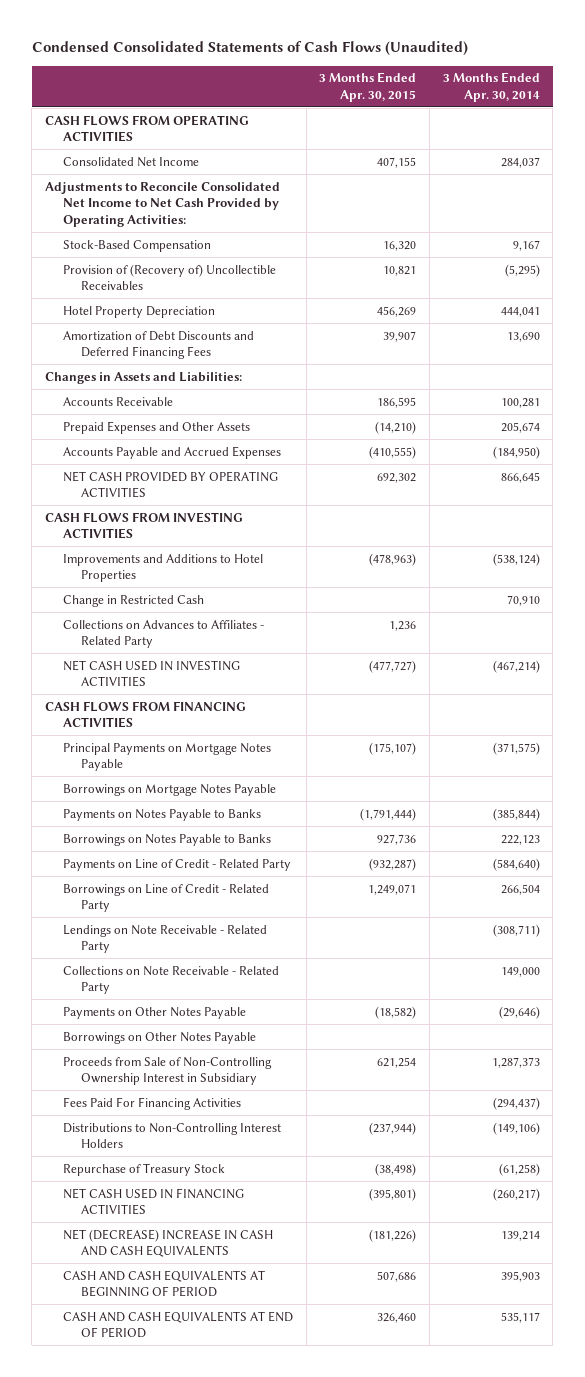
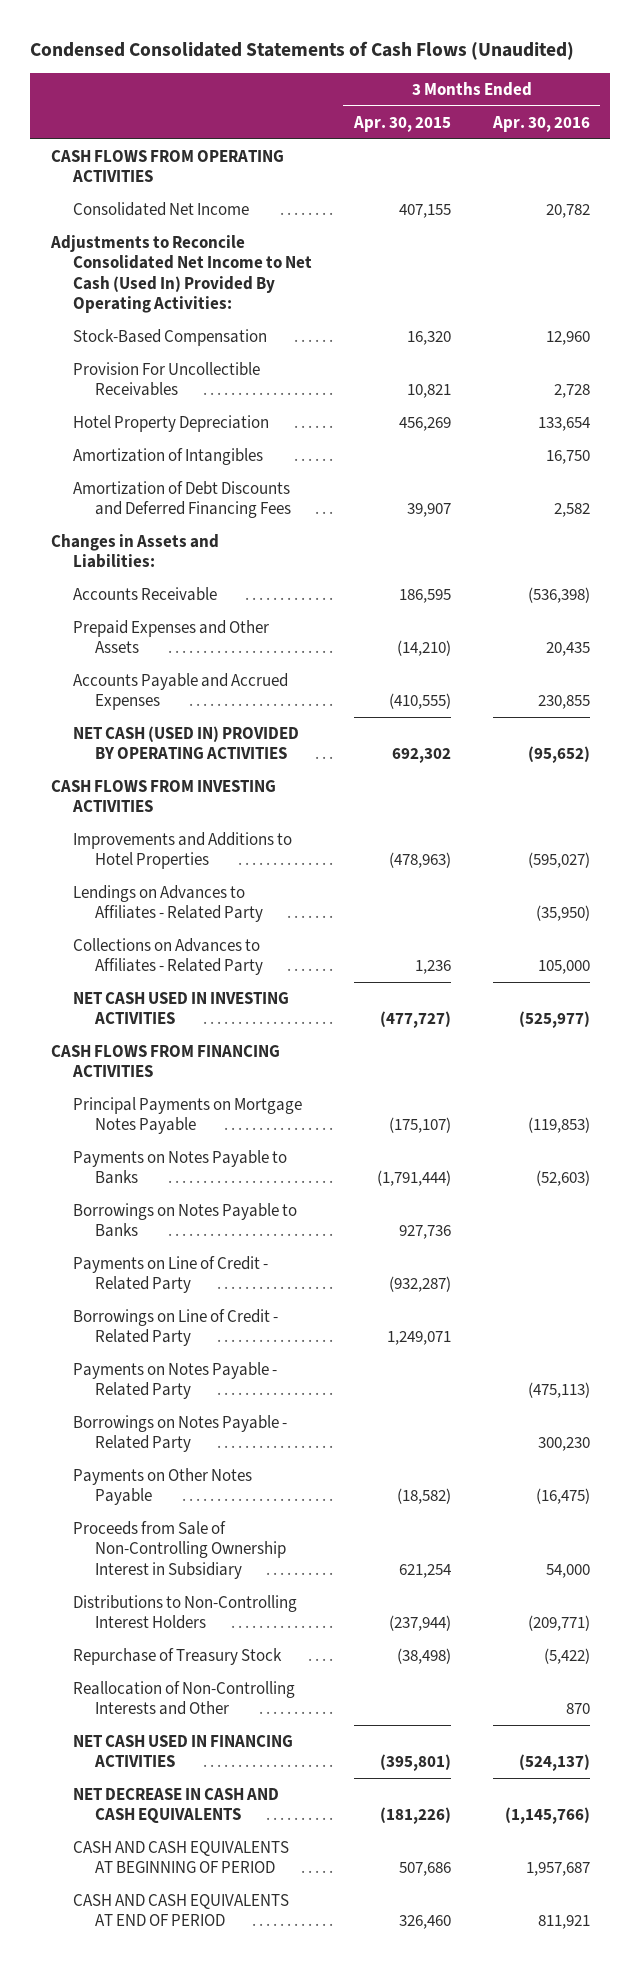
[442,72,540,102] 3 Months Ended Apr. 30, 2014 -> none
none -> [491,115,590,132] Apr. 30, 2016
[44,181,280,227] Adjustments to Reconcile Consolidated Net Income to Net Cash Provided by Operating Activities: -> [50,234,312,314] Adjustments to Reconcile Consolidated Net Income to Net Cash (Used In) Provided By Operating Activities:
[62,263,276,291] Provision of (Recovery of) Uncollectible Receivables -> [72,361,260,397] Provision For Uncollectible Receivables
none -> [72,447,263,465] Amortization of Intangibles
[62,470,278,499] NET CASH PROVIDED BY OPERATING ACTIVITIES -> [72,725,299,760] NET CASH (USED IN) PROVIDED BY OPERATING ACTIVITIES
[62,594,204,607] Change in Restricted Cash -> none
none -> [72,884,263,923] Lendings on Advances to Affiliates - Related Party
[62,783,276,796] Borrowings on Mortgage Notes Payable -> none
[62,924,267,954] Lendings on Note Receivable - Related Party -> none
[62,965,279,995] Collections on Note Receivable - Related Party -> none
none -> [72,1361,277,1400] Payments on Notes Payable - Related Party
none -> [72,1414,287,1453] Borrowings on Notes Payable - Related Party
[62,1031,256,1044] Borrowings on Other Notes Payable -> none
[62,1096,241,1110] Fees Paid For Financing Activities -> none
none -> [72,1680,295,1716] Reallocation of Non-Controlling Interests and Other
[62,1228,273,1258] NET (DECREASE) INCREASE IN CASH AND CASH EQUIVALENTS -> [72,1787,279,1825] NET DECREASE IN CASH AND CASH EQUIVALENTS

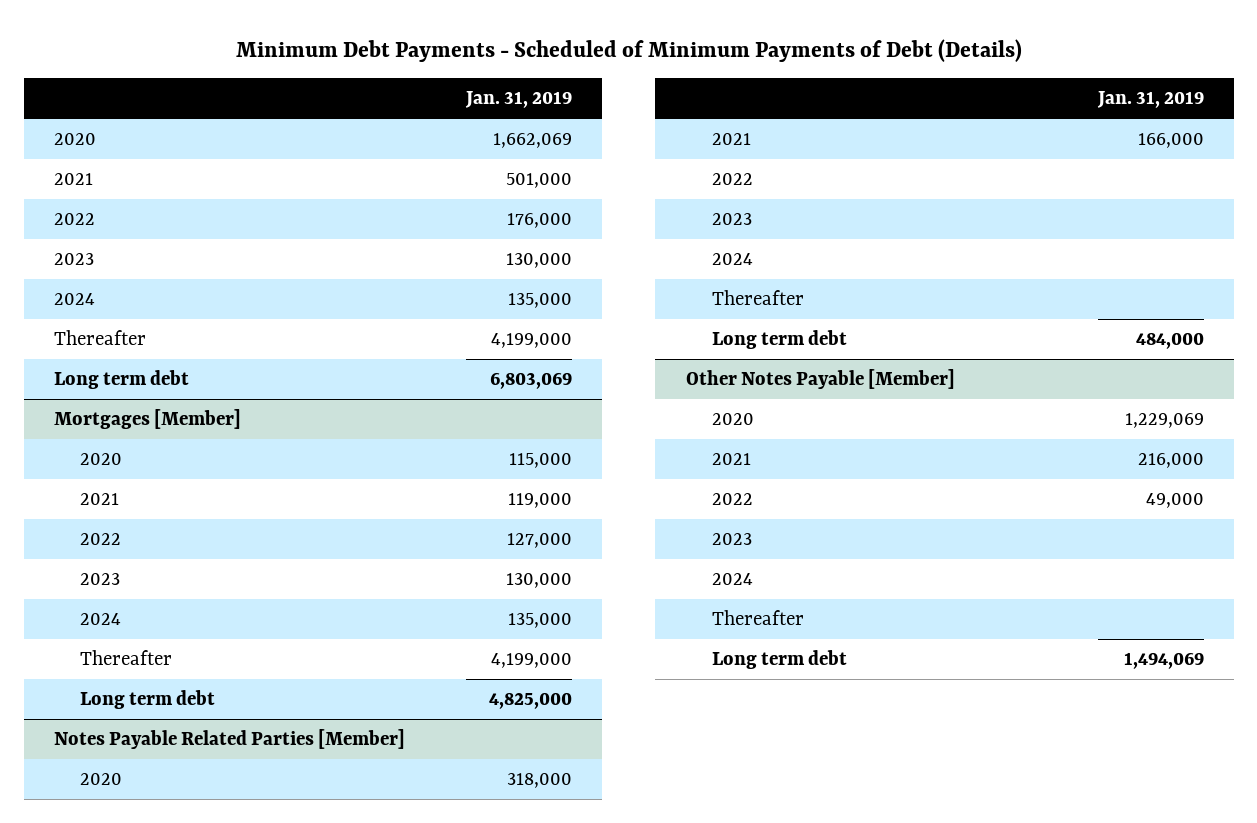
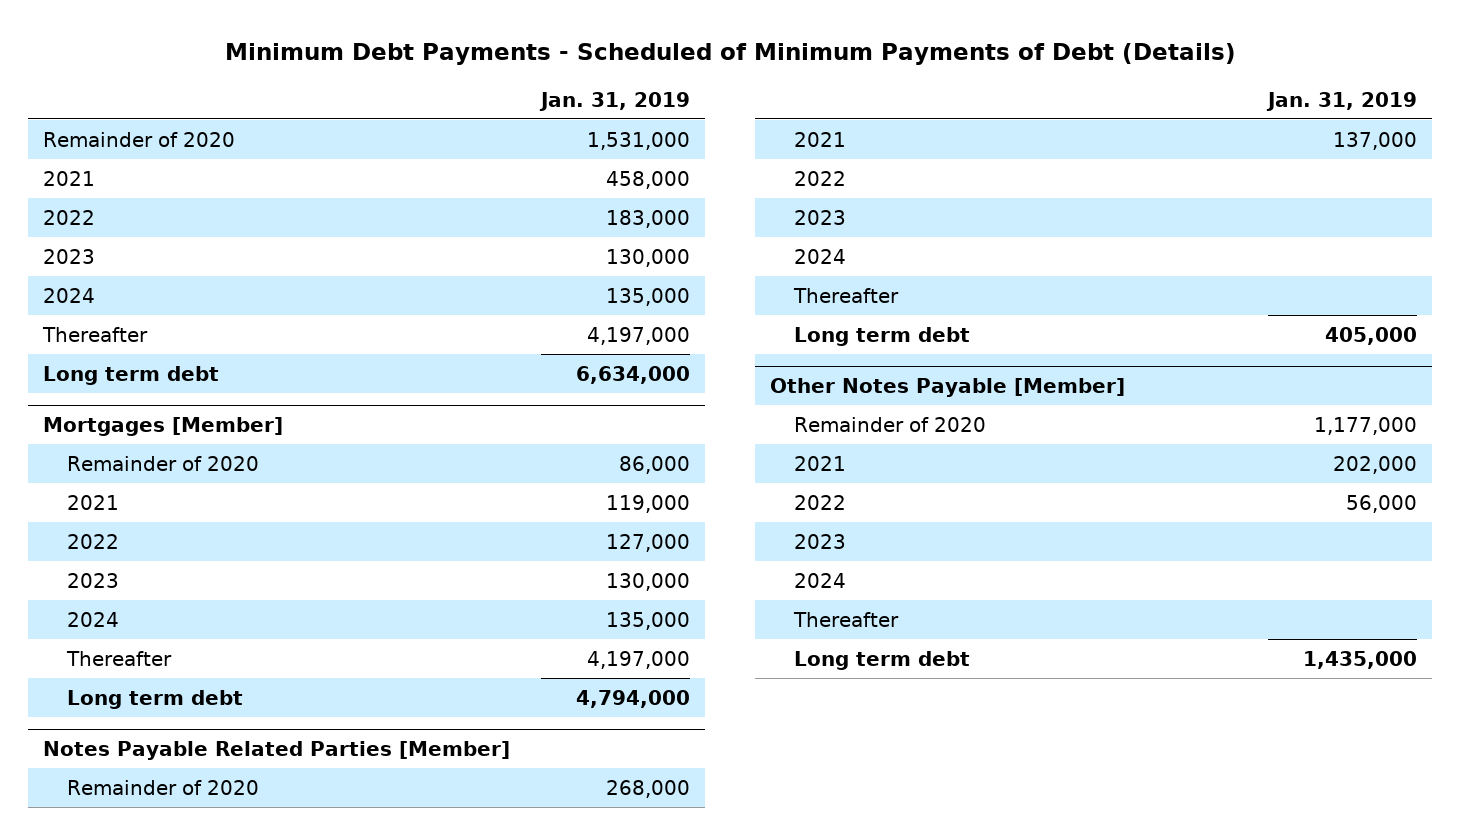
[53,133,96,146] 2020 -> [43,131,236,147] Remainder of 2020
[492,133,572,149] 1,662,069 -> [586,131,690,150] 1,531,000
[505,173,572,189] 501,000 -> [605,170,690,189] 458,000
[506,213,572,229] 176,000 -> [605,209,690,228] 183,000
[490,333,572,349] 4,199,000 -> [586,326,690,345] 4,197,000
[489,372,572,390] 6,803,069 -> [575,365,690,384] 6,634,000
[79,453,122,466] 2020 -> [66,455,259,471] Remainder of 2020
[508,453,572,469] 115,000 -> [618,455,690,474] 86,000
[490,653,572,669] 4,199,000 -> [586,650,690,669] 4,197,000
[488,692,572,710] 4,825,000 -> [575,689,690,708] 4,794,000
[79,773,122,786] 2020 -> [66,779,259,795] Remainder of 2020
[506,773,572,789] 318,000 -> [605,779,690,798] 268,000
[1137,133,1204,149] 166,000 -> [1332,131,1417,150] 137,000
[1135,332,1204,350] 484,000 -> [1324,326,1417,345] 405,000
[711,413,754,426] 2020 -> [793,416,986,432] Remainder of 2020
[1124,413,1204,429] 1,229,069 -> [1313,416,1417,435] 1,177,000
[1137,453,1204,469] 216,000 -> [1332,455,1417,474] 202,000
[1145,493,1204,509] 49,000 -> [1345,494,1417,513] 56,000
[1123,652,1204,670] 1,494,069 -> [1302,650,1417,669] 1,435,000

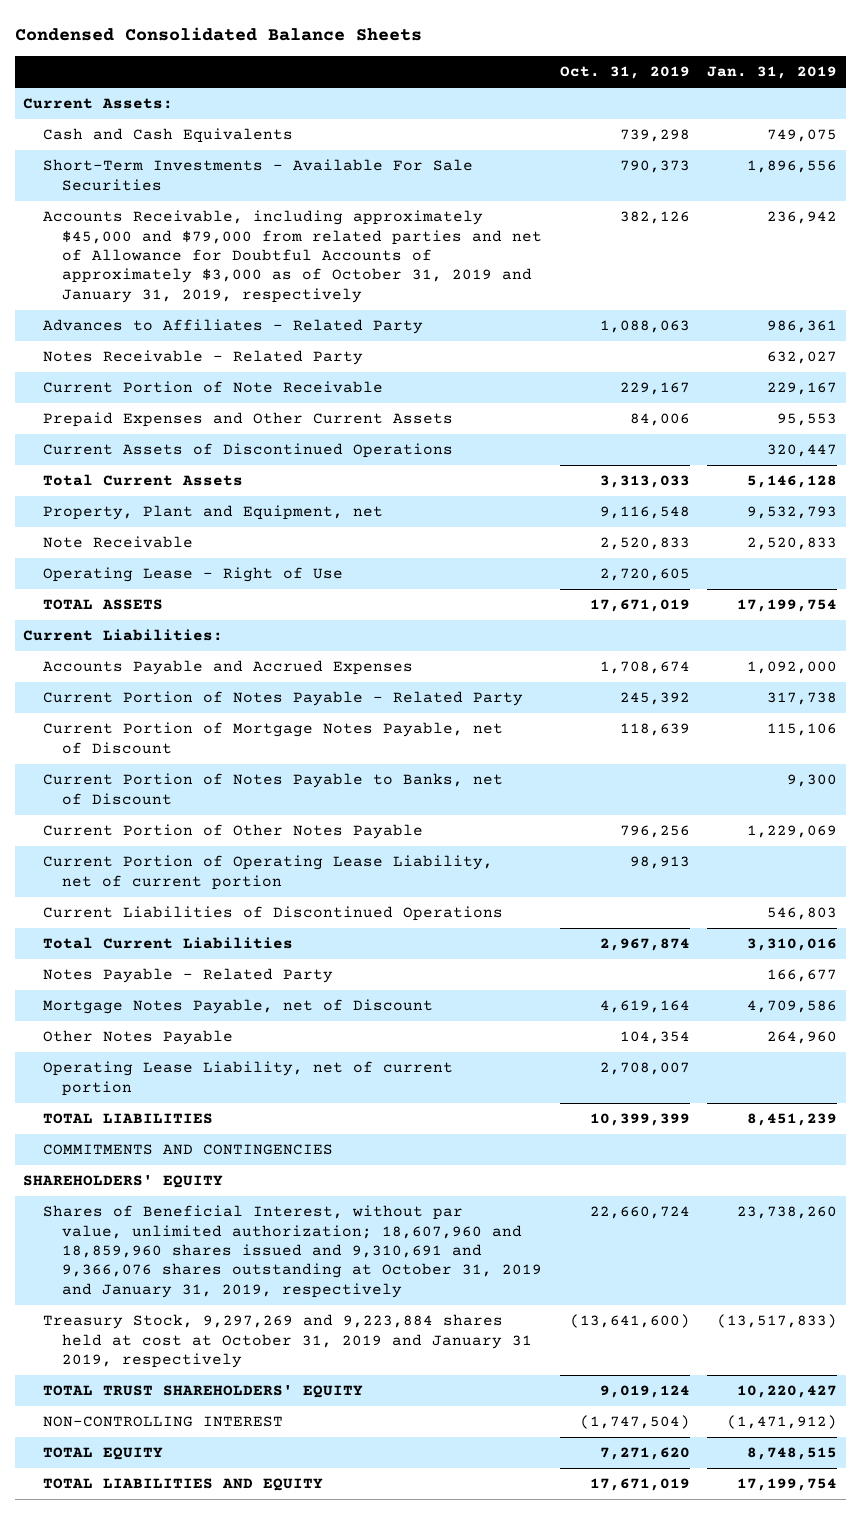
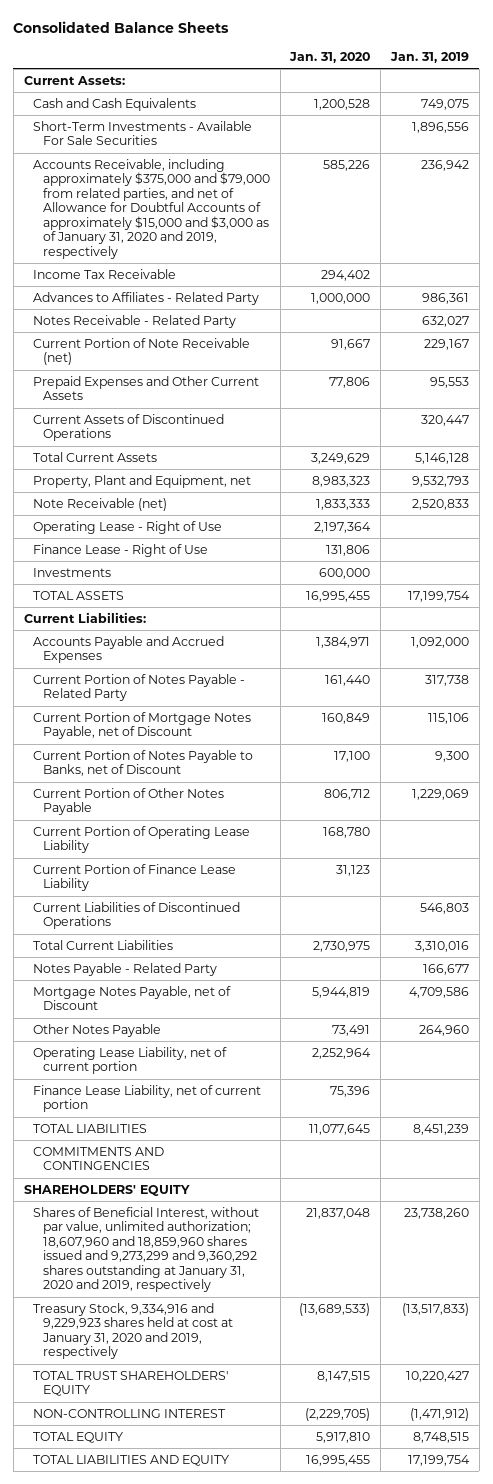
[14,26,422,41] Condensed Consolidated Balance Sheets -> [13,20,230,33] Consolidated Balance Sheets
[559,66,690,80] Oct. 31, 2019 -> none
none -> [289,51,371,63] Jan. 31, 2020
[42,210,543,303] Accounts Receivable, including approximately $45,000 and $79,000 from related parties and net of Allowance for Doubtful Accounts of approximately $3,000 as of October 31, 2019 and January 31, 2019, respectively -> [33,158,271,259] Accounts Receivable, including approximately $375,000 and $79,000 from related parties, and net of Allowance for Doubtful Accounts of approximately $15,000 and $3,000 as of January 31, 2020 and 2019, respectively
none -> [33,268,177,279] Income Tax Receivable
[42,381,383,394] Current Portion of Note Receivable -> [33,337,251,366] Current Portion of Note Receivable (net)
[42,536,193,549] Note Receivable -> [33,497,168,511] Note Receivable (net)
none -> [33,543,209,557] Finance Lease - Right of Use
none -> [33,567,112,577] Investments
[42,855,493,890] Current Portion of Operating Lease Liability, net of current portion -> [33,825,251,854] Current Portion of Operating Lease Liability
none -> [33,863,237,892] Current Portion of Finance Lease Liability
none -> [33,1084,262,1113] Finance Lease Liability, net of current portion
[42,1205,543,1298] Shares of Beneficial Interest, without par value, unlimited authorization; 18,607,960 and 18,859,960 shares issued and 9,310,691 and 9,366,076 shares outstanding at October 31, 2019 and January 31, 2019, respectively -> [33,1206,260,1293] Shares of Beneficial Interest, without par value, unlimited authorization; 18,607,960 and 18,859,960 shares issued and 9,273,299 and 9,360,292 shares outstanding at January 31, 2020 and 2019, respectively
[42,1314,533,1369] Treasury Stock, 9,297,269 and 9,223,884 shares held at cost at October 31, 2019 and January 31 2019, respectively -> [33,1302,234,1360] Treasury Stock, 9,334,916 and 9,229,923 shares held at cost at January 31, 2020 and 2019, respectively

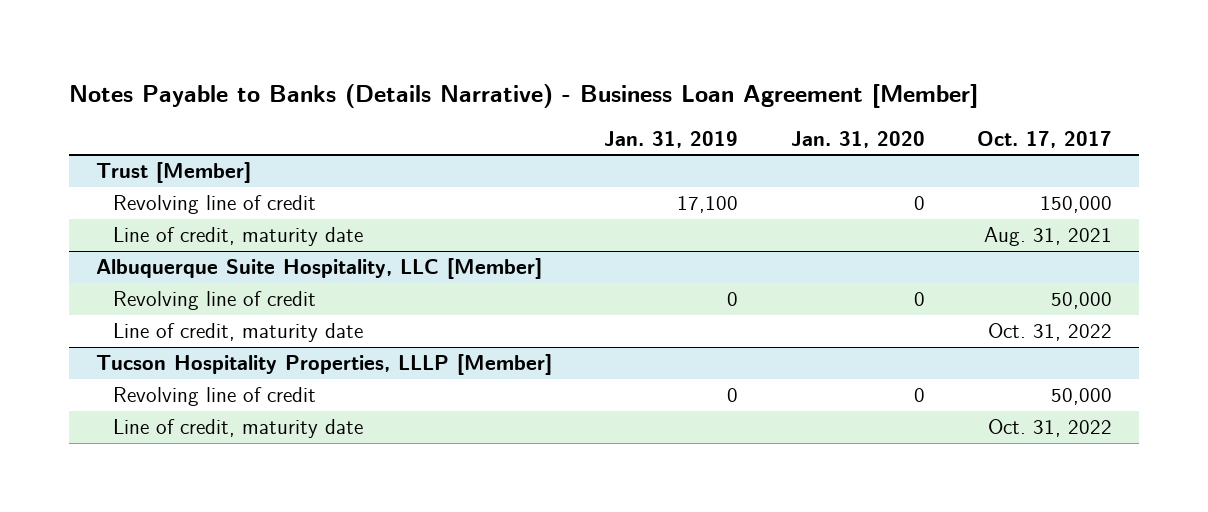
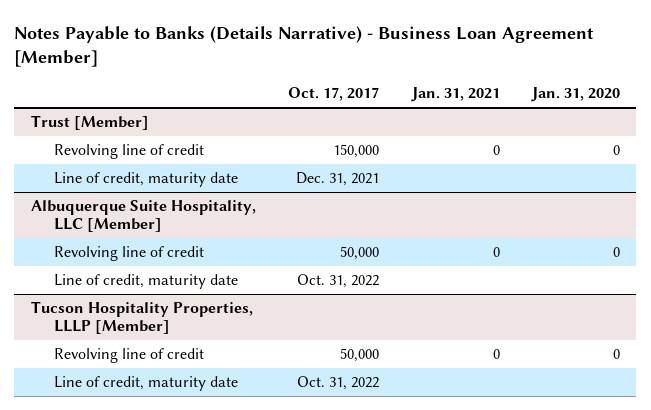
[604,131,739,149] Jan. 31, 2019 -> none
none -> [410,87,500,103] Jan. 31, 2021
[984,227,1113,247] Aug. 31, 2021 -> [296,172,380,187] Dec. 31, 2021

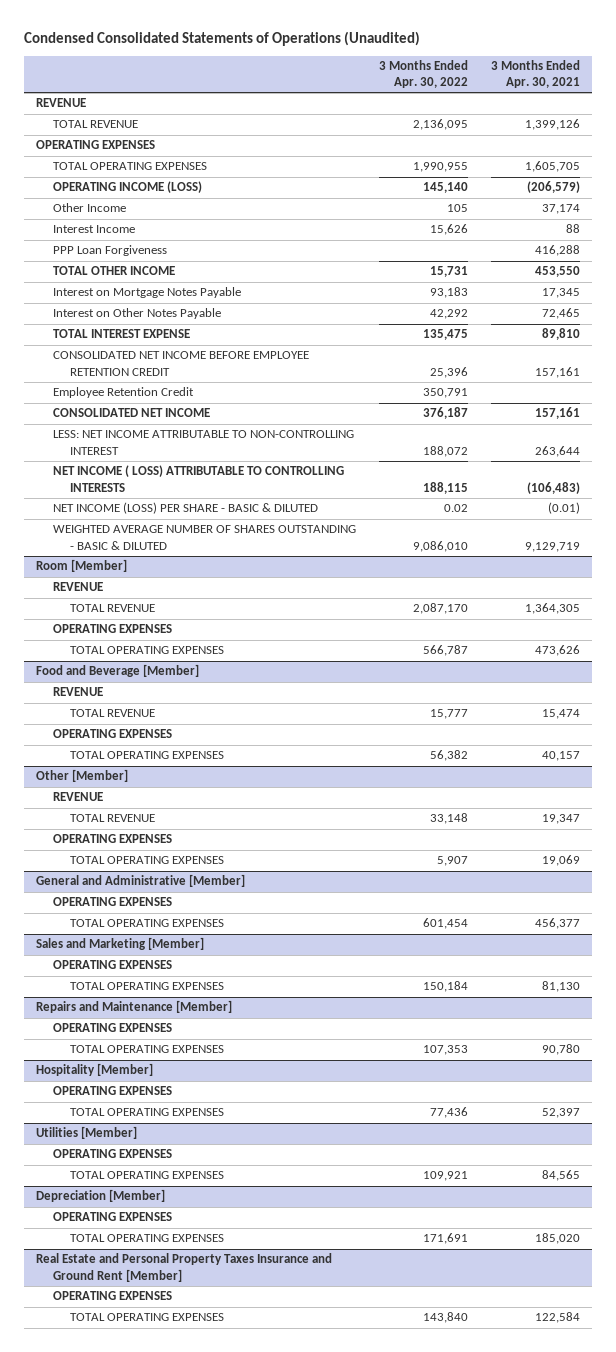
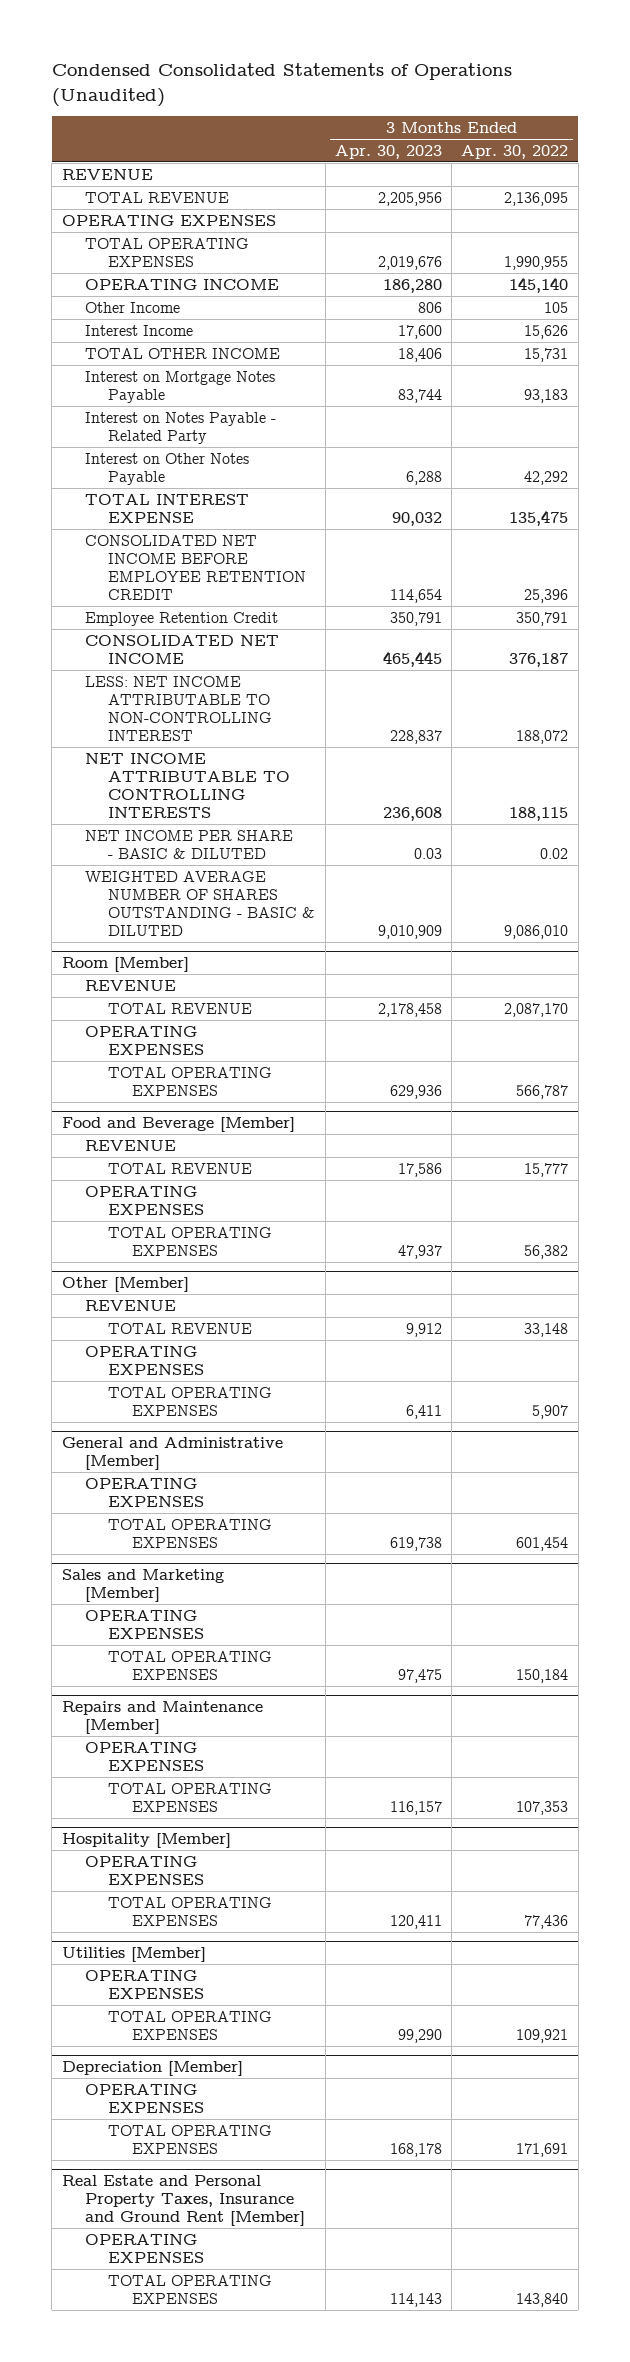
[491,60,581,89] 3 Months Ended Apr. 30, 2021 -> none
none -> [334,144,442,159] Apr. 30, 2023
[52,181,202,194] OPERATING INCOME (LOSS) -> [84,278,279,290] OPERATING INCOME
[52,245,167,257] PPP Loan Forgiveness -> none
none -> [84,411,276,445] Interest on Notes Payable - Related Party
[52,465,344,492] NET INCOME ( LOSS) ATTRIBUTABLE TO CONTROLLING INTERESTS -> [84,752,291,819] NET INCOME ATTRIBUTABLE TO CONTROLLING INTERESTS
[52,502,318,515] NET INCOME (LOSS) PER SHARE - BASIC & DILUTED -> [84,829,293,860] NET INCOME PER SHARE - BASIC & DILUTED
[35,1253,332,1282] Real Estate and Personal Property Taxes Insurance and Ground Rent [Member] -> [61,2174,305,2227] Real Estate and Personal Property Taxes, Insurance and Ground Rent [Member]

